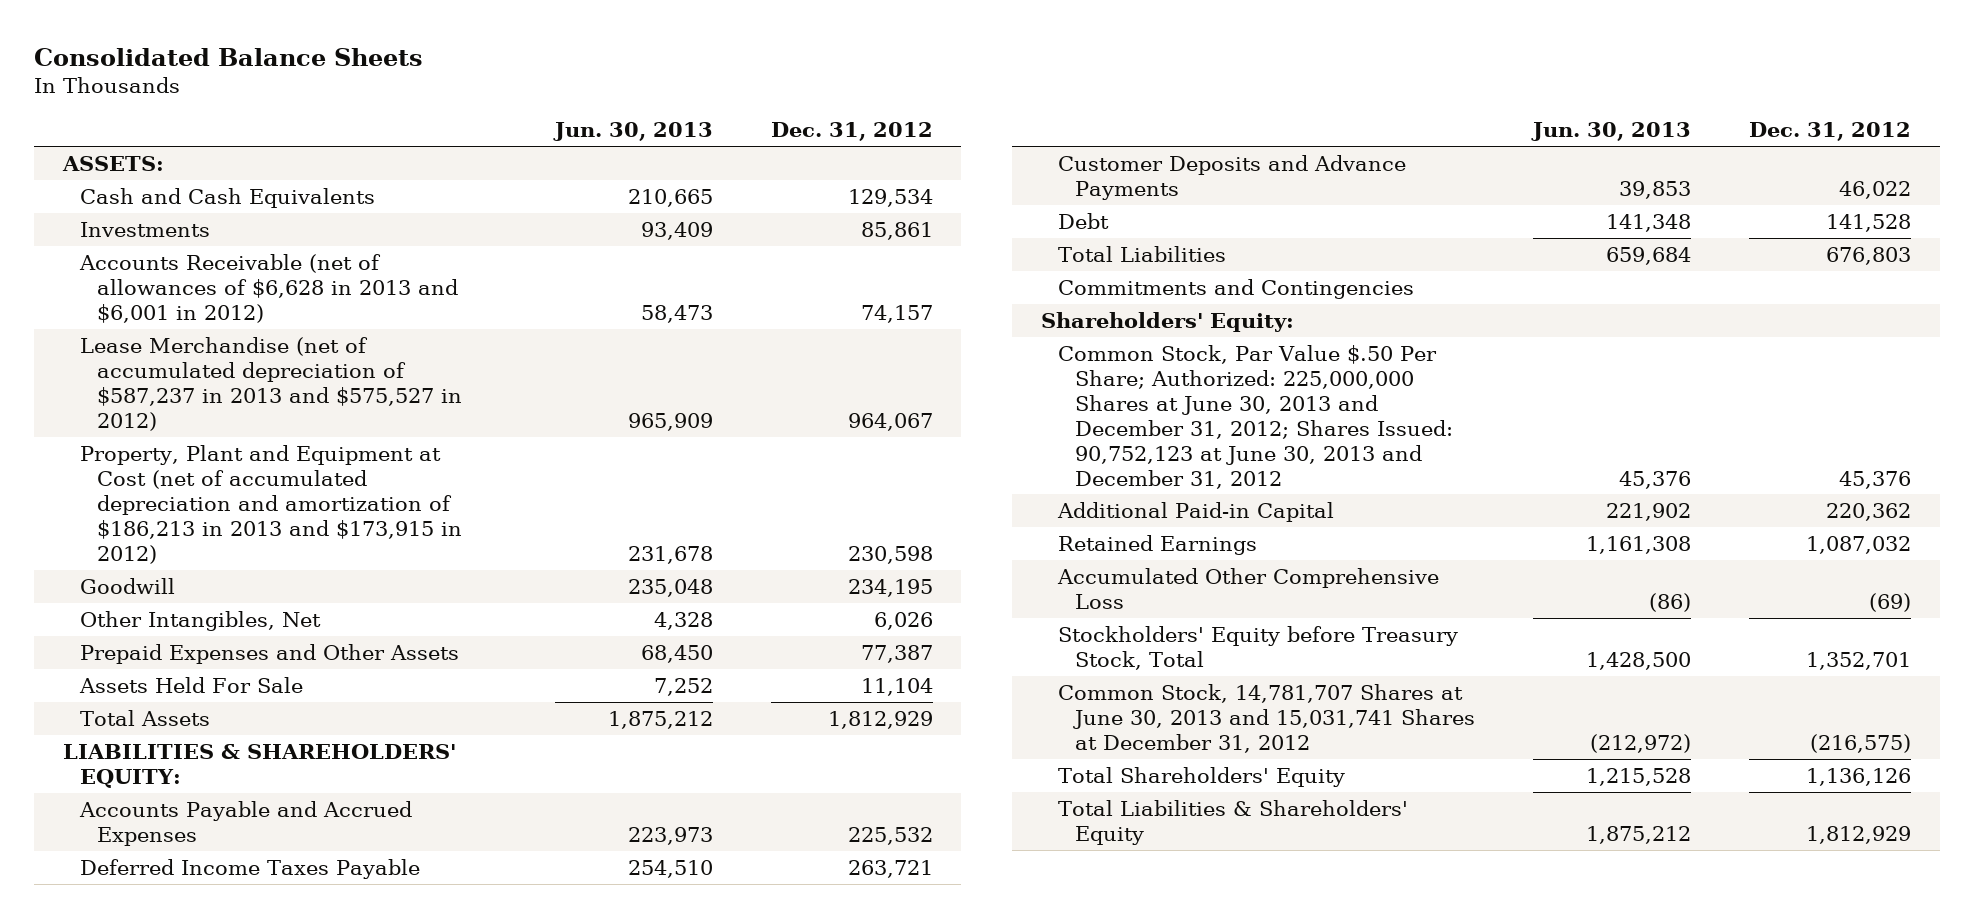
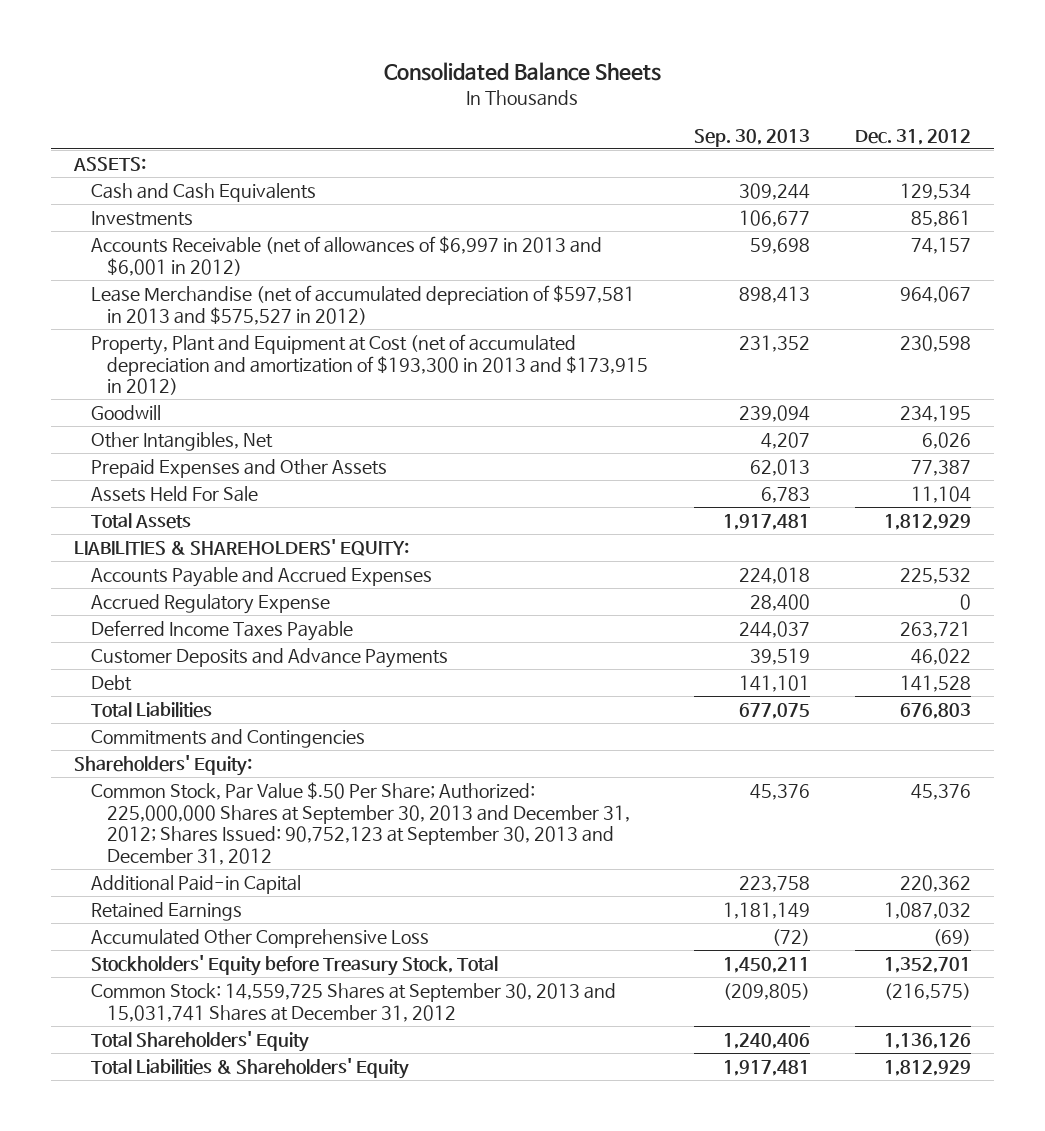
[552,122,713,142] Jun. 30, 2013 -> none
none -> [693,128,810,147] Sep. 30, 2013
[78,253,458,323] Accounts Receivable (net of allowances of $6,628 in 2013 and $6,001 in 2012) -> [90,235,602,276] Accounts Receivable (net of allowances of $6,997 in 2013 and $6,001 in 2012)
[79,336,462,431] Lease Merchandise (net of accumulated depreciation of $587,237 in 2013 and $575,527 in 2012) -> [90,284,635,325] Lease Merchandise (net of accumulated depreciation of $597,581 in 2013 and $575,527 in 2012)
[79,444,462,564] Property, Plant and Equipment at Cost (net of accumulated depreciation and amortization of $186,213 in 2013 and $173,915 in 2012) -> [90,333,649,396] Property, Plant and Equipment at Cost (net of accumulated depreciation and amortization of $193,300 in 2013 and $173,915 in 2012)
none -> [90,593,330,614] Accrued Regulatory Expense
[1058,344,1453,489] Common Stock, Par Value $.50 Per Share; Authorized: 225,000,000 Shares at June 30, 2013 and December 31, 2012; Shares Issued: 90,752,123 at June 30, 2013 and December 31, 2012 -> [90,781,631,865] Common Stock, Par Value $.50 Per Share; Authorized: 225,000,000 Shares at September 30, 2013 and December 31, 2012; Shares Issued: 90,752,123 at September 30, 2013 and December 31, 2012
[1058,683,1475,753] Common Stock, 14,781,707 Shares at June 30, 2013 and 15,031,741 Shares at December 31, 2012 -> [90,982,616,1022] Common Stock: 14,559,725 Shares at September 30, 2013 and 15,031,741 Shares at December 31, 2012

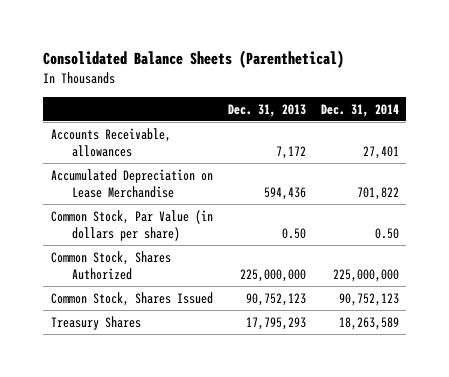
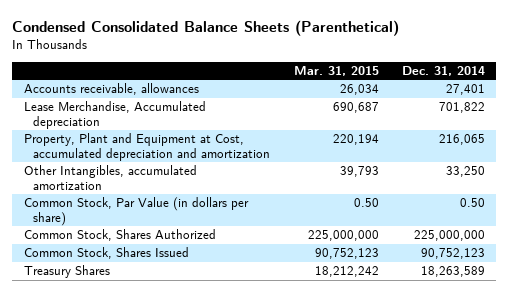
[43,50,345,69] Consolidated Balance Sheets (Parenthetical) -> [12,19,400,36] Condensed Consolidated Balance Sheets (Parenthetical)
[227,103,306,117] Dec. 31, 2013 -> none
none -> [293,65,379,76] Mar. 31, 2015
[50,127,171,157] Accounts Receivable, allowances -> [24,83,200,96] Accounts receivable, allowances
[50,168,213,198] Accumulated Depreciation on Lease Merchandise -> [24,101,207,129] Lease Merchandise, Accumulated depreciation
none -> [24,133,271,161] Property, Plant and Equipment at Cost, accumulated depreciation and amortization
none -> [24,165,198,190] Other Intangibles, accumulated amortization

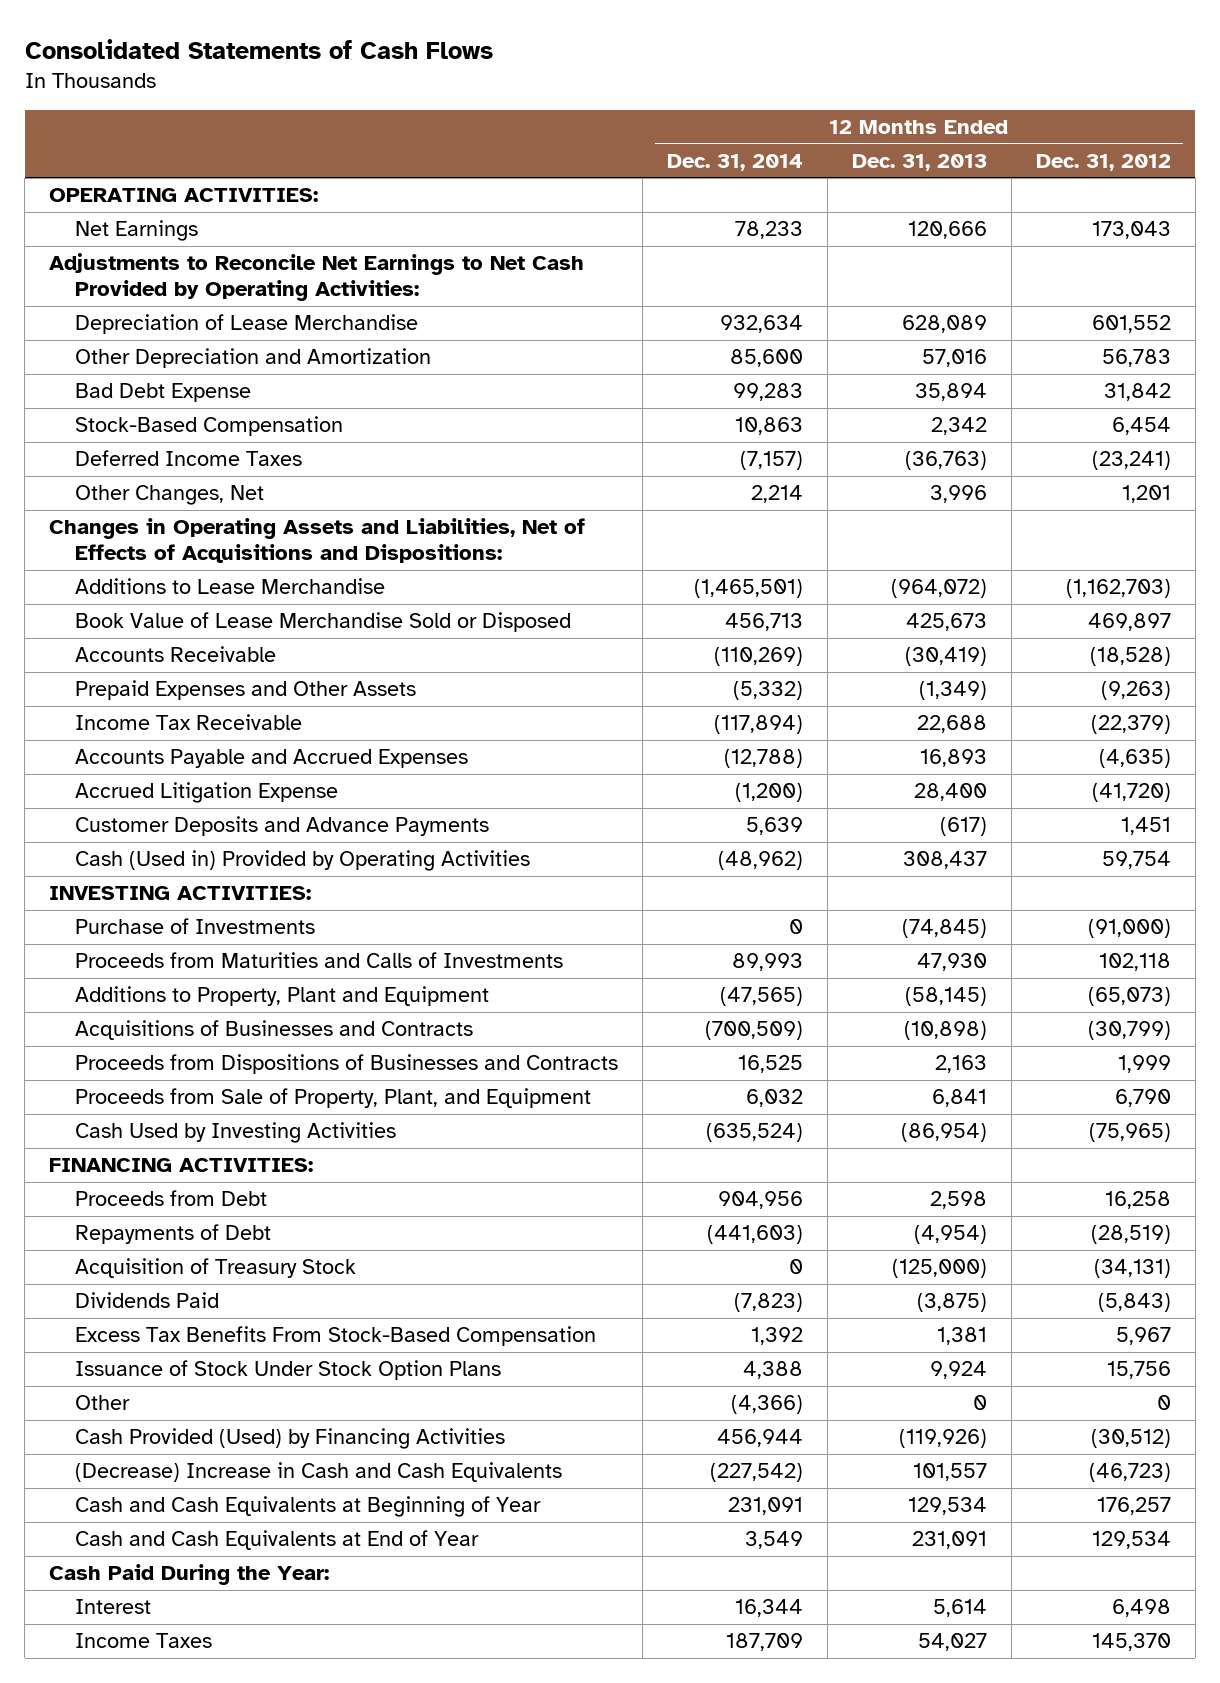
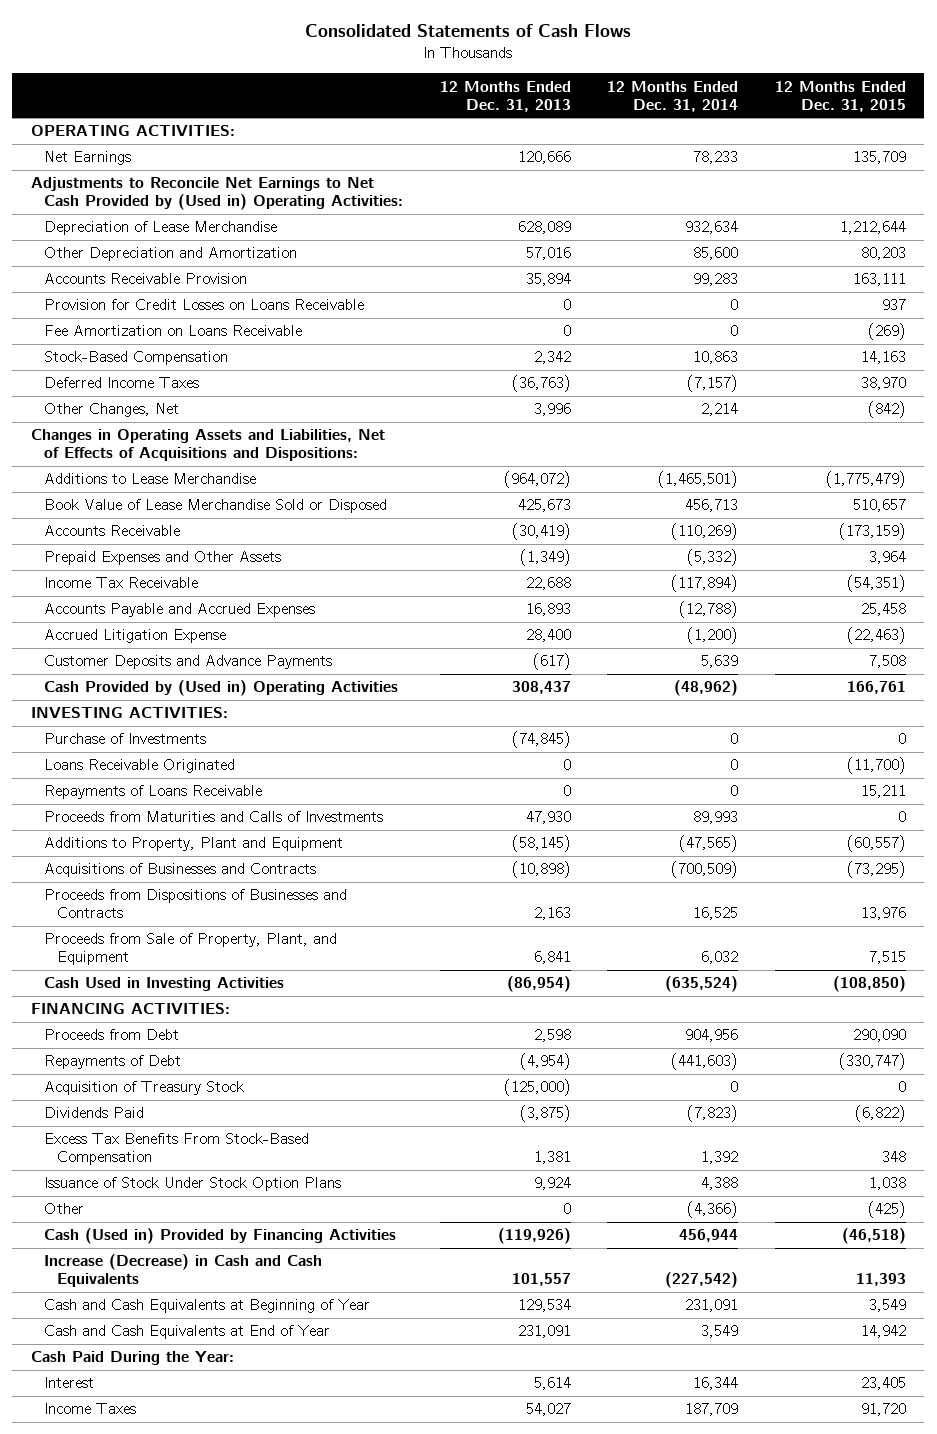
[1035,153,1171,171] Dec. 31, 2012 -> none
none -> [775,80,907,112] 12 Months Ended Dec. 31, 2015
[49,253,585,302] Adjustments to Reconcile Net Earnings to Net Cash Provided by Operating Activities: -> [30,177,403,211] Adjustments to Reconcile Net Earnings to Net Cash Provided by (Used in) Operating Activities:
[75,383,252,403] Bad Debt Expense -> [43,273,247,285] Accounts Receivable Provision
none -> [43,299,364,311] Provision for Credit Losses on Loans Receivable
none -> [43,325,302,337] Fee Amortization on Loans Receivable
[75,850,531,872] Cash (Used in) Provided by Operating Activities -> [43,680,398,697] Cash Provided by (Used in) Operating Activities
none -> [43,759,235,774] Loans Receivable Originated
none -> [43,785,262,800] Repayments of Loans Receivable
[75,1122,397,1144] Cash Used by Investing Activities -> [43,977,284,992] Cash Used in Investing Activities
[75,1428,506,1450] Cash Provided (Used) by Financing Activities -> [43,1228,396,1245] Cash (Used in) Provided by Financing Activities
[75,1462,563,1483] (Decrease) Increase in Cash and Cash Equivalents -> [43,1254,322,1288] Increase (Decrease) in Cash and Cash Equivalents

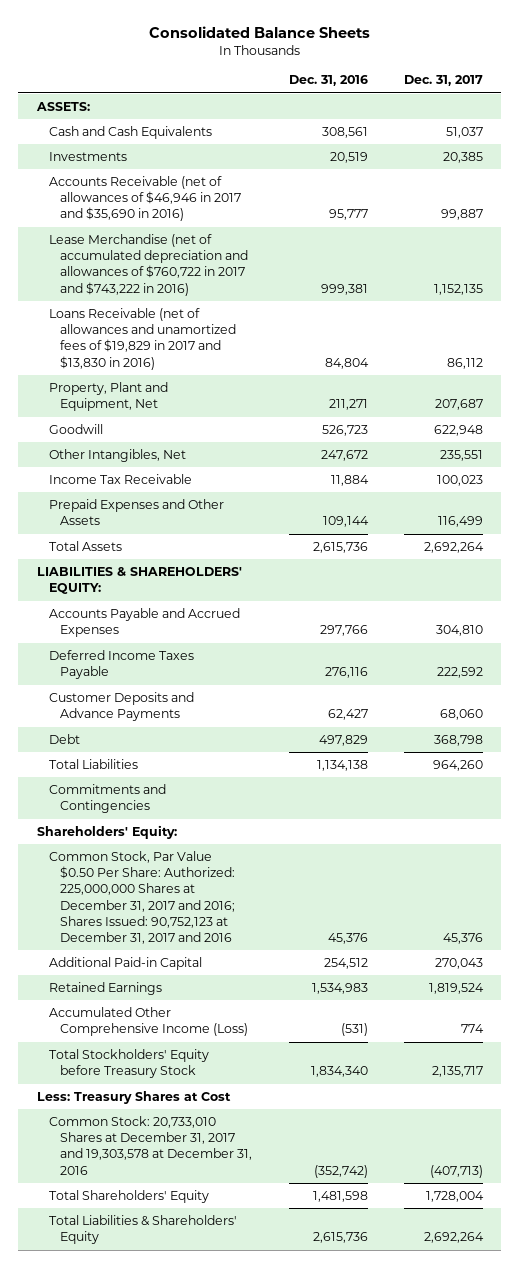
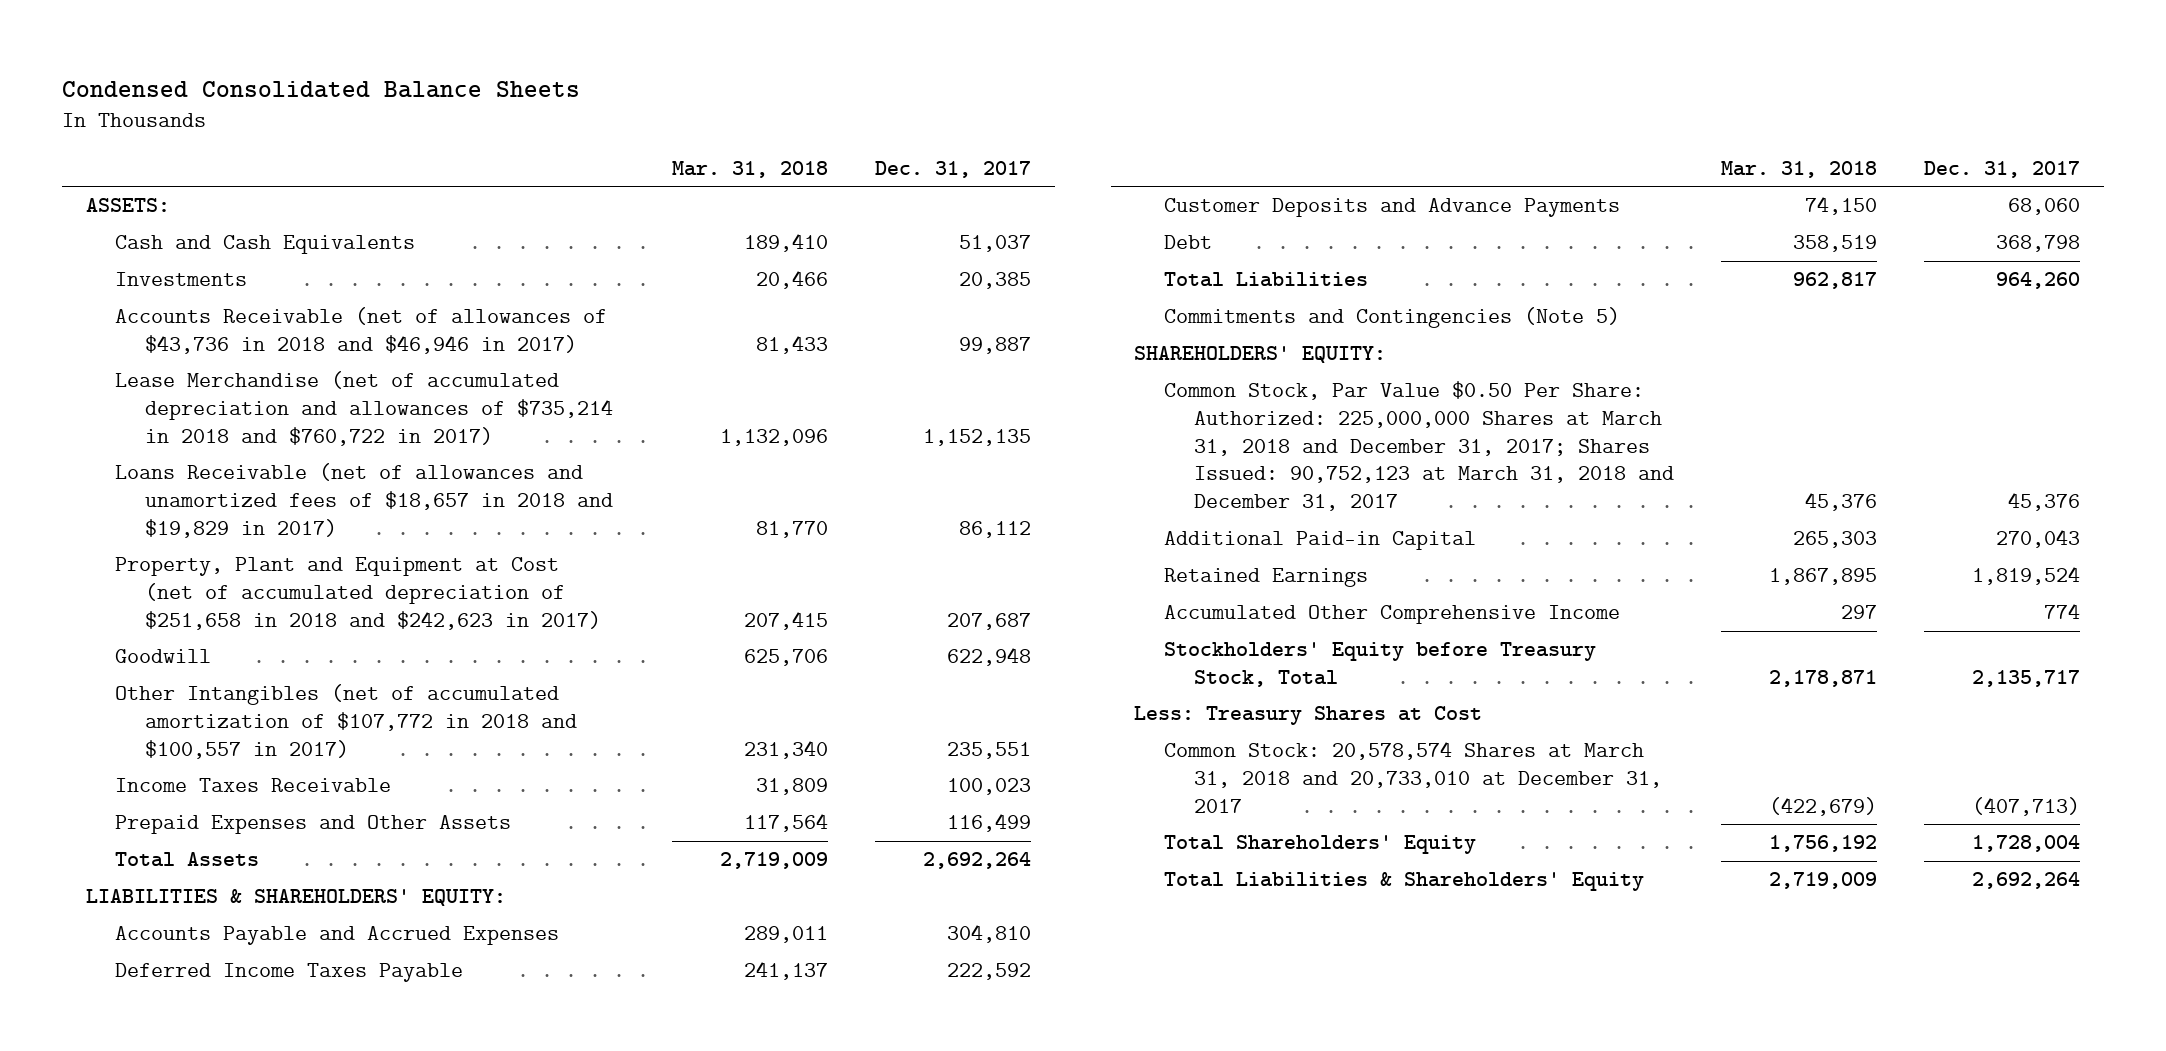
[148,25,370,38] Consolidated Balance Sheets -> [61,80,580,98] Condensed Consolidated Balance Sheets
[288,75,368,87] Dec. 31, 2016 -> none
none -> [672,160,829,178] Mar. 31, 2018
[48,176,242,222] Accounts Receivable (net of allowances of $46,946 in 2017 and $35,690 in 2016) -> [115,307,608,354] Accounts Receivable (net of allowances of $43,736 in 2018 and $46,946 in 2017)
[48,234,249,296] Lease Merchandise (net of accumulated depreciation and allowances of $760,722 in 2017 and $743,222 in 2016) -> [115,371,614,446] Lease Merchandise (net of accumulated depreciation and allowances of $735,214 in 2018 and $760,722 in 2017)
[48,308,237,370] Loans Receivable (net of allowances and unamortized fees of $19,829 in 2017 and $13,830 in 2016) -> [115,463,614,538] Loans Receivable (net of allowances and unamortized fees of $18,657 in 2018 and $19,829 in 2017)
[48,382,168,412] Property, Plant and Equipment, Net -> [115,557,602,630] Property, Plant and Equipment at Cost (net of accumulated depreciation of $251,658 in 2018 and $242,623 in 2017)
[48,449,186,463] Other Intangibles, Net -> [115,684,578,759] Other Intangibles (net of accumulated amortization of $107,772 in 2018 and $100,557 in 2017)
[48,474,192,485] Income Tax Receivable -> [115,778,392,793] Income Taxes Receivable
[48,784,166,814] Commitments and Contingencies -> [1164,307,1621,329] Commitments and Contingencies (Note 5)
[36,825,177,840] Shareholders' Equity: -> [1134,346,1387,364] SHAREHOLDERS' EQUITY:
[48,851,236,945] Common Stock, Par Value $0.50 Per Share: Authorized: 225,000,000 Shares at December 31, 2017 and 2016; Shares Issued: 90,752,123 at December 31, 2017 and 2016 -> [1164,381,1674,512] Common Stock, Par Value $0.50 Per Share: Authorized: 225,000,000 Shares at March 31, 2018 and December 31, 2017; Shares Issued: 90,752,123 at March 31, 2018 and December 31, 2017
[48,1007,249,1037] Accumulated Other Comprehensive Income (Loss) -> [1164,605,1621,625] Accumulated Other Comprehensive Income
[48,1049,209,1079] Total Stockholders' Equity before Treasury Stock -> [1164,642,1597,687] Stockholders' Equity before Treasury Stock, Total
[48,1116,253,1175] Common Stock: 20,733,010 Shares at December 31, 2017 and 19,303,578 at December 31, 2016 -> [1164,741,1662,813] Common Stock: 20,578,574 Shares at March 31, 2018 and 20,733,010 at December 31, 2017

